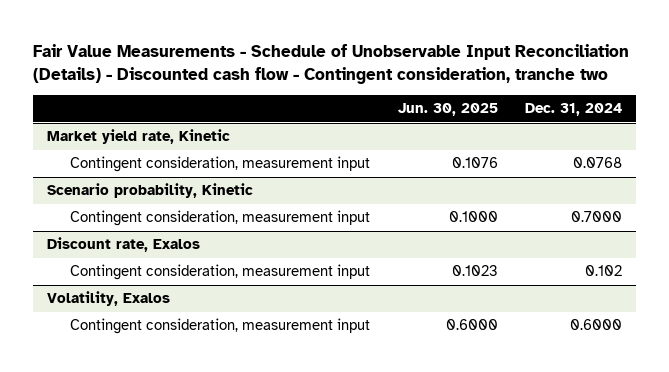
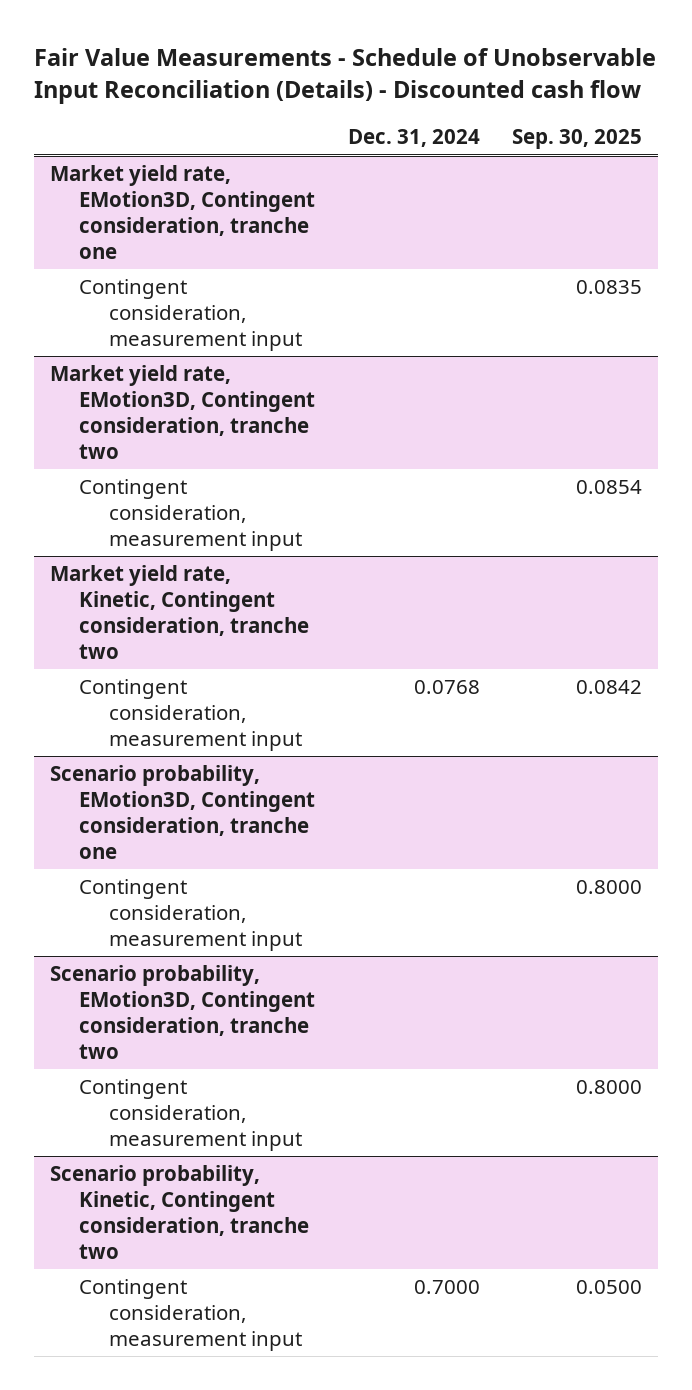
[33,43,630,84] Fair Value Measurements - Schedule of Unobservable Input Reconciliation (Details) - Discounted cash flow - Contingent consideration, tranche two -> [34,48,657,105] Fair Value Measurements - Schedule of Unobservable Input Reconciliation (Details) - Discounted cash flow
[397,103,498,117] Jun. 30, 2025 -> none
none -> [511,129,642,150] Sep. 30, 2025
none -> [50,165,316,259] Market yield rate, EMotion3D, Contingent consideration, tranche one
none -> [79,279,302,351] Contingent consideration, measurement input
none -> [50,365,316,459] Market yield rate, EMotion3D, Contingent consideration, tranche two
none -> [79,479,302,551] Contingent consideration, measurement input
[47,129,231,145] Market yield rate, Kinetic -> [50,565,310,659] Market yield rate, Kinetic, Contingent consideration, tranche two
none -> [50,765,316,859] Scenario probability, EMotion3D, Contingent consideration, tranche one
none -> [79,879,302,951] Contingent consideration, measurement input
none -> [50,965,316,1059] Scenario probability, EMotion3D, Contingent consideration, tranche two
none -> [79,1079,302,1151] Contingent consideration, measurement input
[47,183,254,199] Scenario probability, Kinetic -> [50,1165,310,1259] Scenario probability, Kinetic, Contingent consideration, tranche two
[47,237,201,253] Discount rate, Exalos -> none
[69,264,370,281] Contingent consideration, measurement input -> none
[47,291,171,307] Volatility, Exalos -> none
[69,318,370,335] Contingent consideration, measurement input -> none

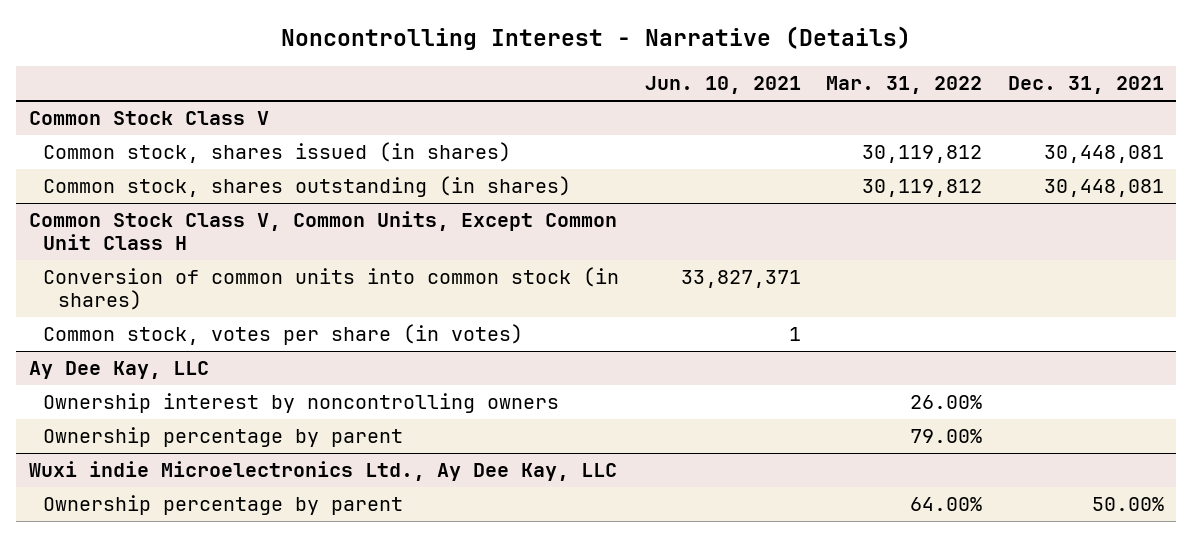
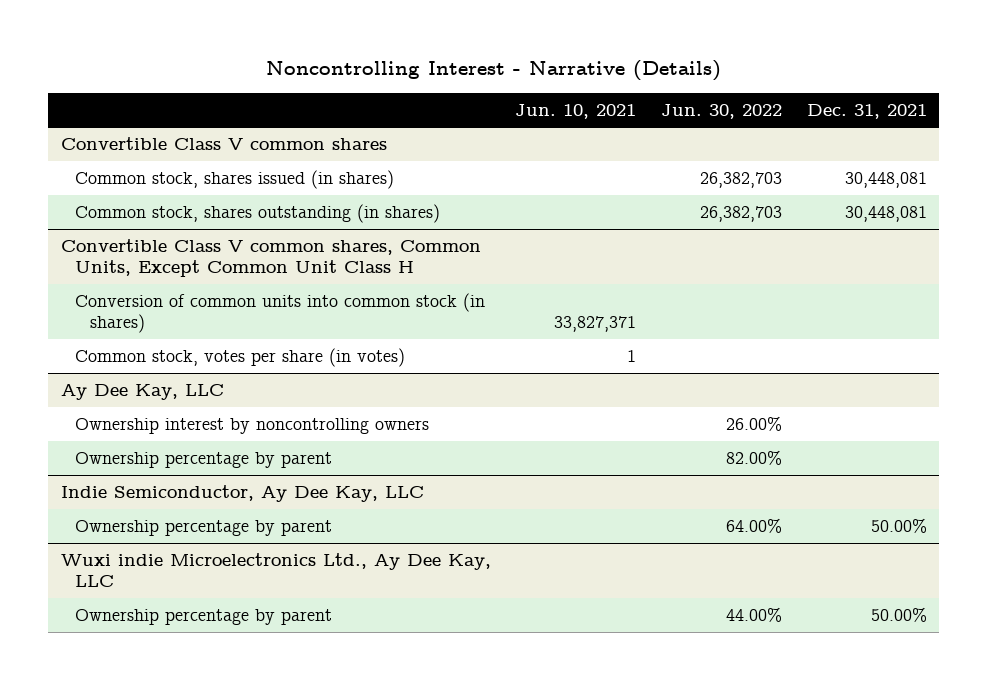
[826,76,983,95] Mar. 31, 2022 -> none
none -> [661,103,783,119] Jun. 30, 2022
[28,111,269,126] Common Stock Class V -> [60,136,387,150] Convertible Class V common shares
[28,211,617,251] Common Stock Class V, Common Units, Except Common Unit Class H -> [60,238,481,278] Convertible Class V common shares, Common Units, Except Common Unit Class H
none -> [60,484,424,502] Indie Semiconductor, Ay Dee Kay, LLC
none -> [75,519,333,536] Ownership percentage by parent

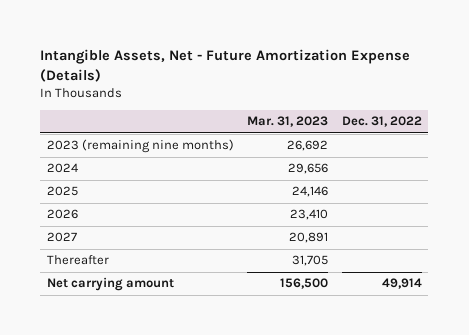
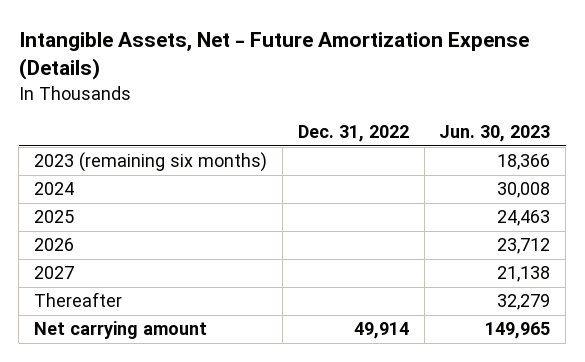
[247,116,329,128] Mar. 31, 2023 -> none
none -> [439,125,551,143] Jun. 30, 2023
[46,139,234,154] 2023 (remaining nine months) -> [34,152,268,173] 2023 (remaining six months)

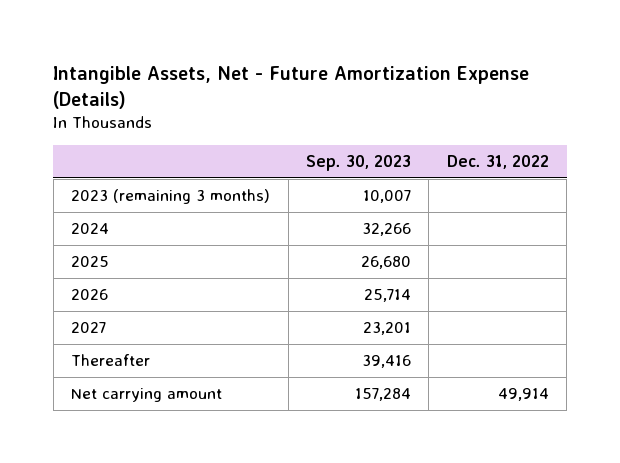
[439,125,551,143] Jun. 30, 2023 -> none
none -> [306,155,412,172] Sep. 30, 2023
[34,152,268,173] 2023 (remaining six months) -> [71,189,271,205] 2023 (remaining 3 months)

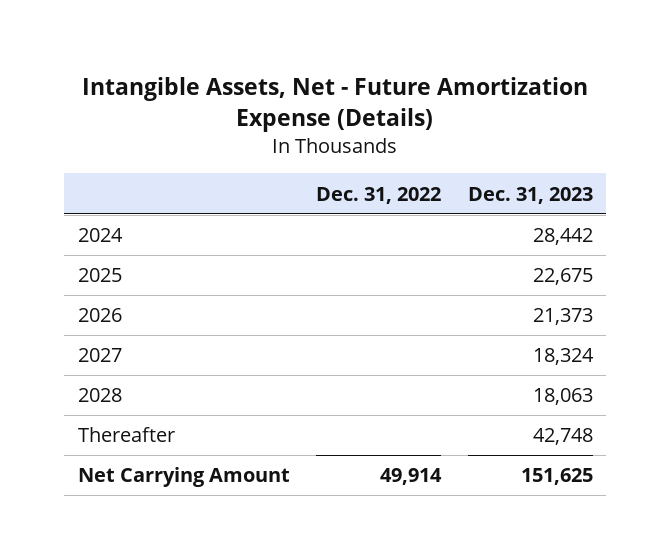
[306,155,412,172] Sep. 30, 2023 -> none
none -> [467,186,593,204] Dec. 31, 2023
[71,189,271,205] 2023 (remaining 3 months) -> none
none -> [77,388,122,403] 2028
[71,388,223,403] Net carrying amount -> [77,467,290,488] Net Carrying Amount

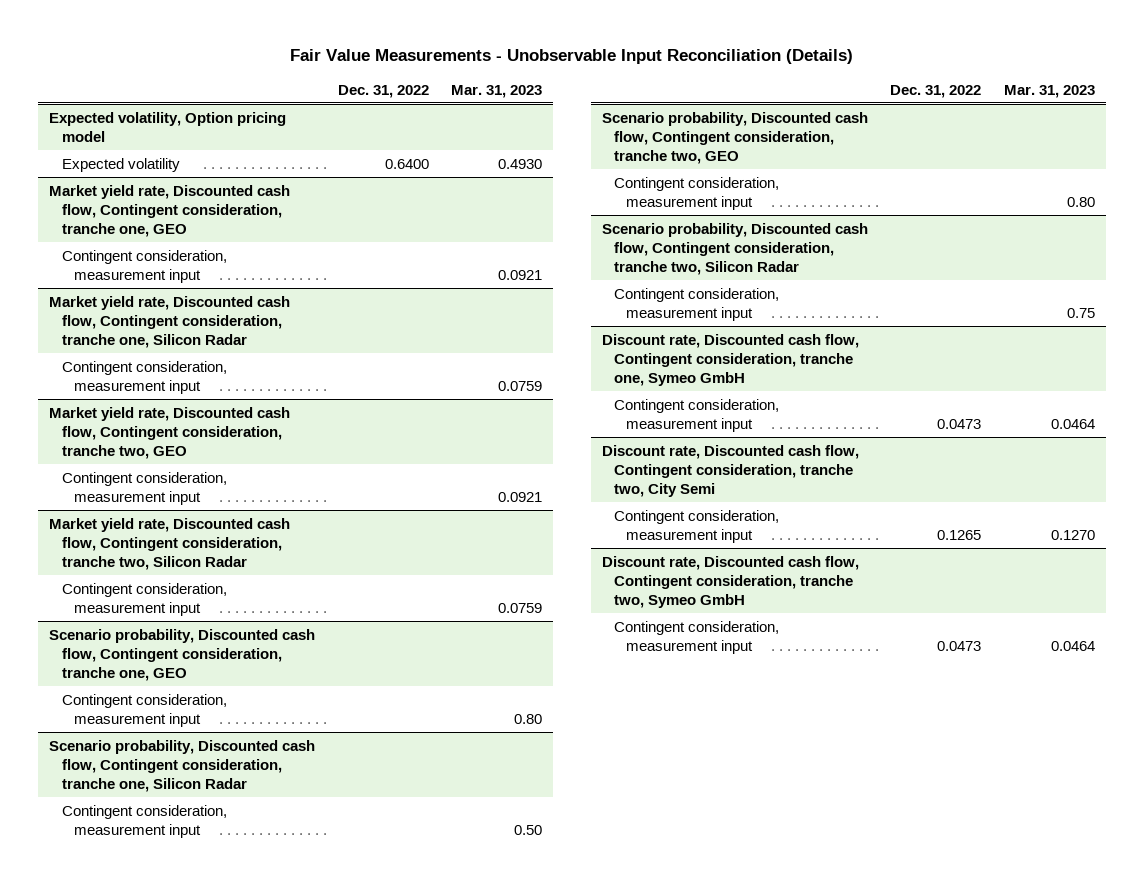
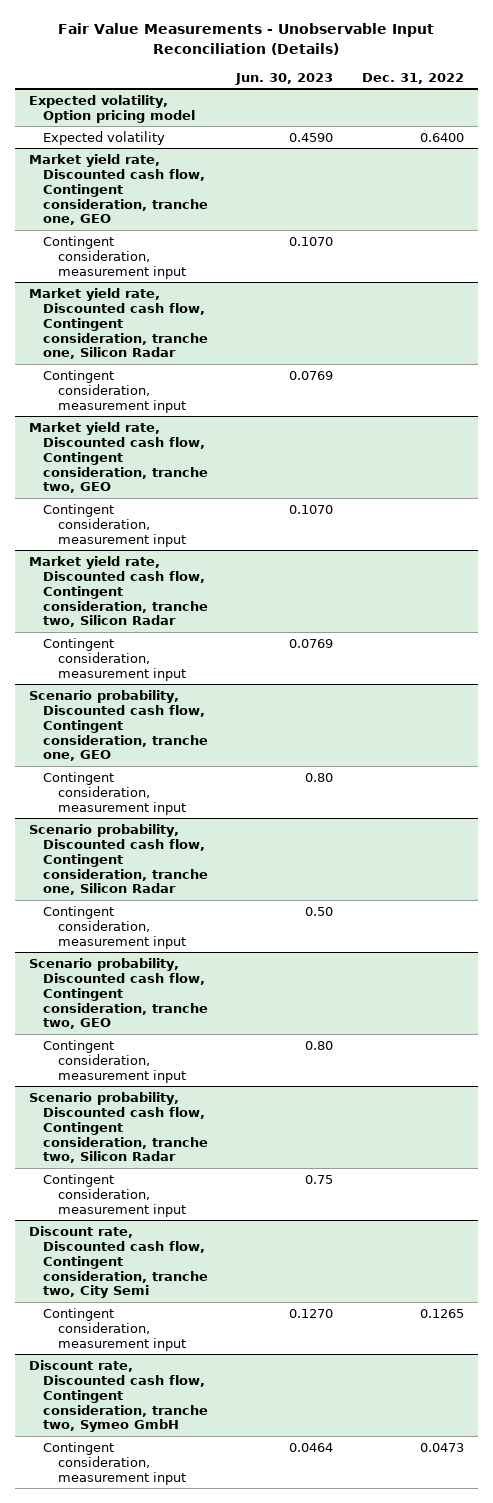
[451,84,543,98] Mar. 31, 2023 -> none
none -> [235,72,334,85] Jun. 30, 2023
[601,333,859,386] Discount rate, Discounted cash flow, Contingent consideration, tranche one, Symeo GmbH -> none
[613,398,779,432] Contingent consideration, measurement input -> none

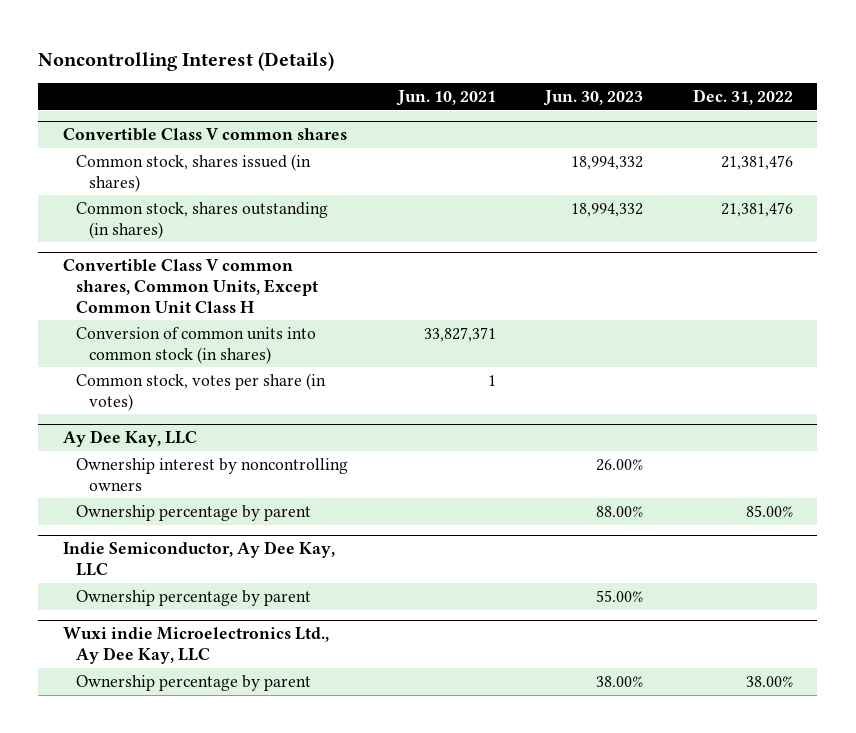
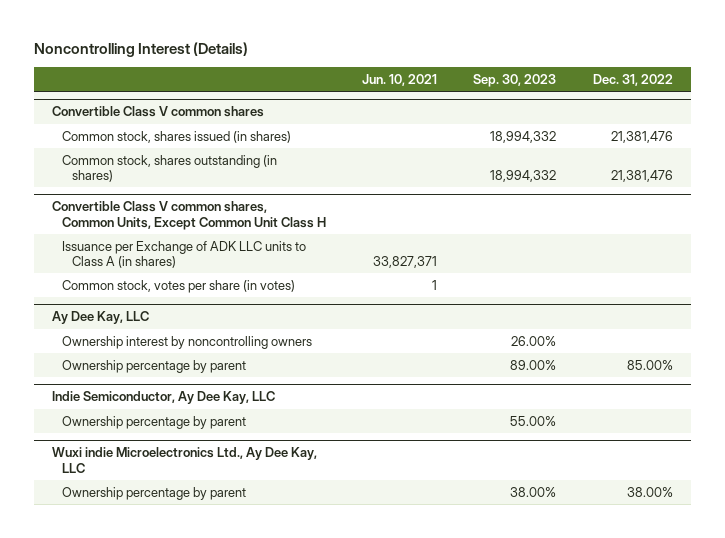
[543,90,644,107] Jun. 30, 2023 -> none
none -> [473,73,557,87] Sep. 30, 2023
[75,326,316,364] Conversion of common units into common stock (in shares) -> [62,240,307,269] Issuance per Exchange of ADK LLC units to Class A (in shares)

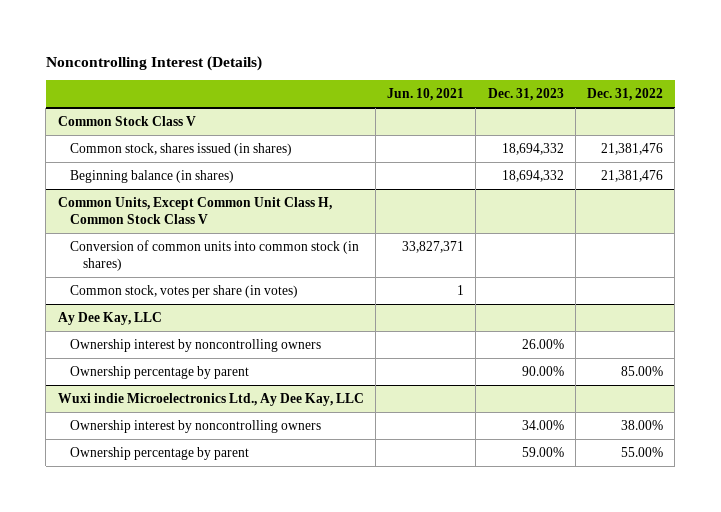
[473,73,557,87] Sep. 30, 2023 -> none
none -> [487,88,564,102] Dec. 31, 2023
[51,106,264,118] Convertible Class V common shares -> [57,115,196,126] Common Stock Class V
[62,154,278,183] Common stock, shares outstanding (in shares) -> [70,169,235,183] Beginning balance (in shares)
[51,201,327,230] Convertible Class V common shares, Common Units, Except Common Unit Class H -> [57,196,332,225] Common Units, Except Common Unit Class H, Common Stock Class V
[62,240,307,269] Issuance per Exchange of ADK LLC units to Class A (in shares) -> [70,239,360,272] Conversion of common units into common stock (in shares)
[51,391,275,405] Indie Semiconductor, Ay Dee Kay, LLC -> none
[62,415,247,429] Ownership percentage by parent -> none
none -> [70,419,322,433] Ownership interest by noncontrolling owners
[626,486,673,497] 38.00% -> [620,446,663,457] 55.00%

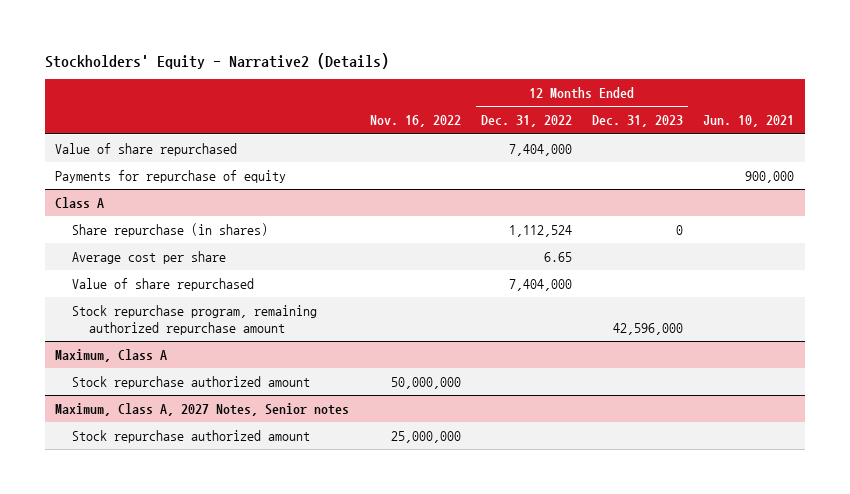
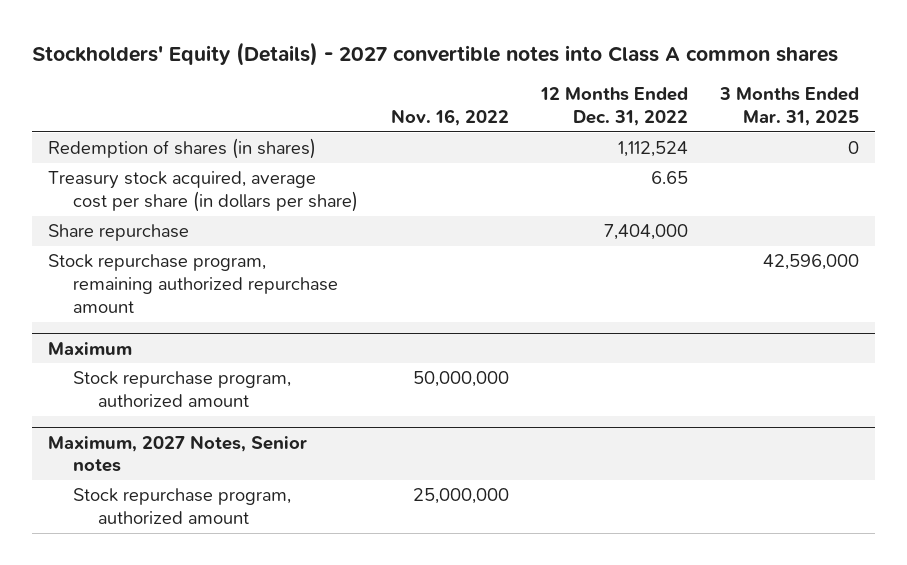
[45,53,390,70] Stockholders' Equity - Narrative2 (Details) -> [32,41,839,66] Stockholders' Equity (Details) - 2027 convertible notes into Class A common shares
[592,115,684,128] Dec. 31, 2023 -> none
[703,115,795,128] Jun. 10, 2021 -> none
none -> [719,87,860,126] 3 Months Ended Mar. 31, 2025
[55,169,287,183] Payments for repurchase of equity -> none
[55,196,105,208] Class A -> none
[72,222,269,237] Share repurchase (in shares) -> none
[72,250,227,264] Average cost per share -> none
[72,277,255,291] Value of share repurchased -> none
[72,304,318,335] Stock repurchase program, remaining authorized repurchase amount -> none
none -> [48,138,317,160] Redemption of shares (in shares)
none -> [48,171,359,212] Treasury stock acquired, average cost per share (in dollars per share)
[55,142,238,156] Value of share repurchased -> [48,224,190,242] Share repurchase
none -> [48,254,339,313] Stock repurchase program, remaining authorized repurchase amount
[55,348,168,362] Maximum, Class A -> [48,341,133,355] Maximum
[72,375,311,389] Stock repurchase authorized amount -> [73,371,292,407] Stock repurchase program, authorized amount
[55,402,350,416] Maximum, Class A, 2027 Notes, Senior notes -> [48,434,308,473] Maximum, 2027 Notes, Senior notes
[72,429,311,443] Stock repurchase authorized amount -> [73,488,292,524] Stock repurchase program, authorized amount

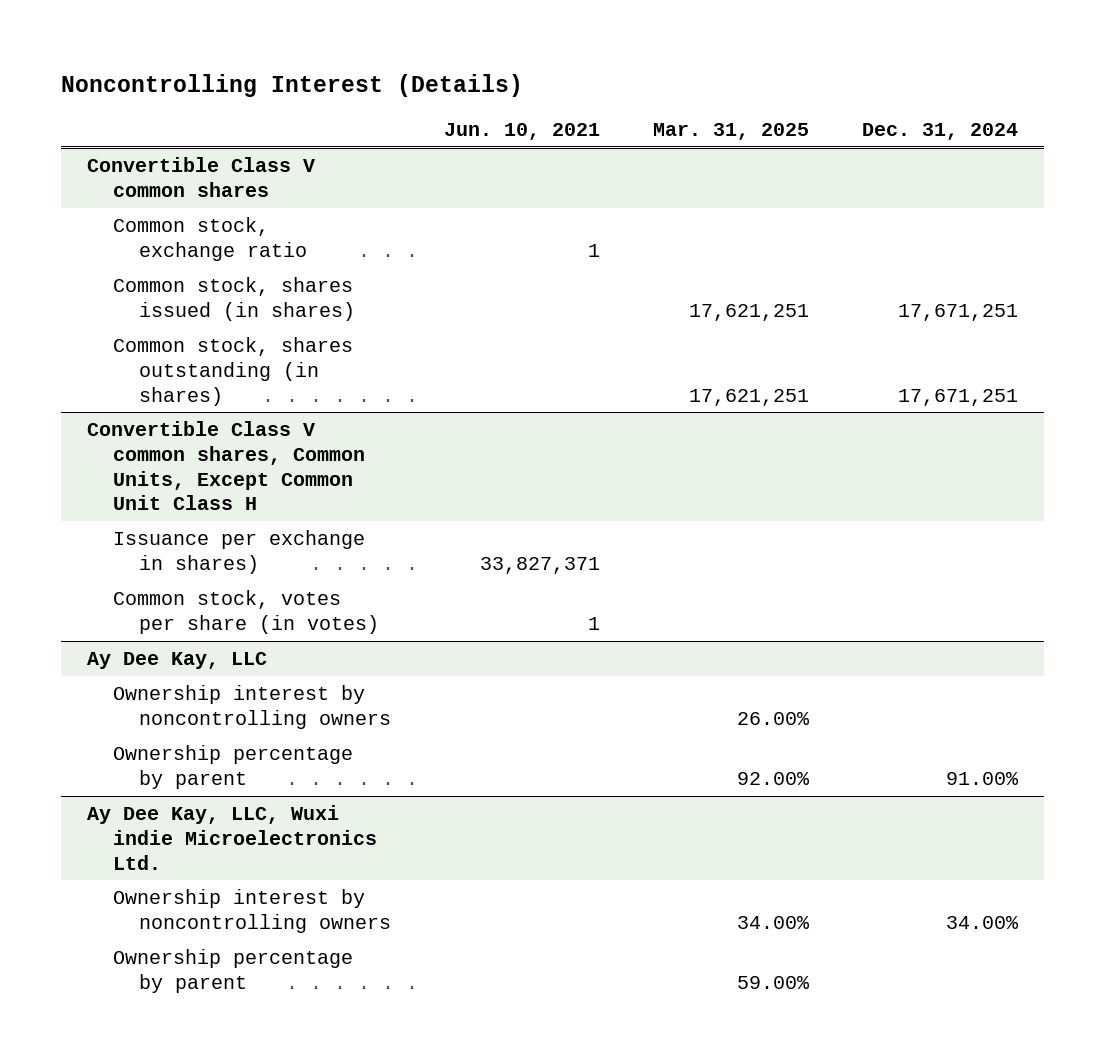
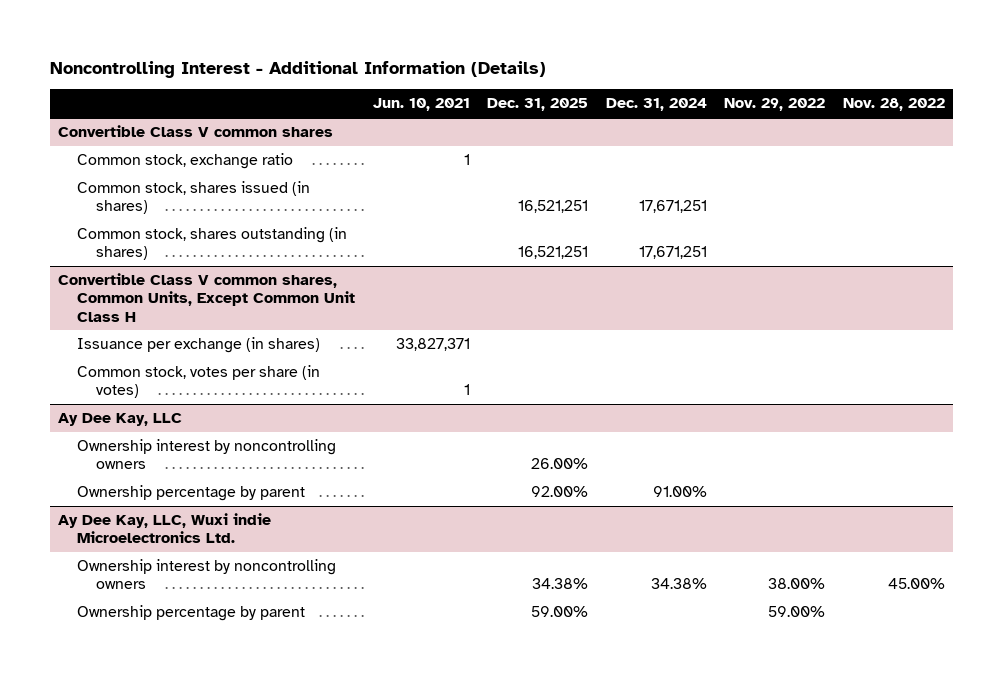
[60,73,523,97] Noncontrolling Interest (Details) -> [49,60,546,78] Noncontrolling Interest - Additional Information (Details)
[652,122,809,140] Mar. 31, 2025 -> none
none -> [487,98,589,112] Dec. 31, 2025
none -> [724,98,826,112] Nov. 29, 2022
none -> [842,98,945,112] Nov. 28, 2022
[113,529,366,574] Issuance per exchange in shares) -> [77,337,321,354] Issuance per exchange (in shares)
[945,915,1019,929] 34.00% -> [650,578,707,590] 34.38%

